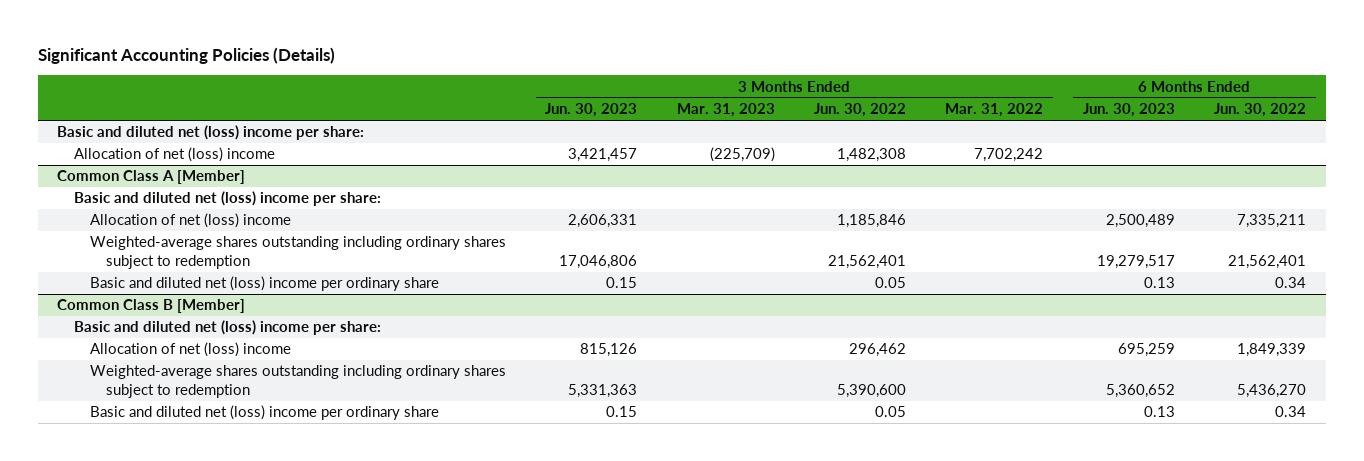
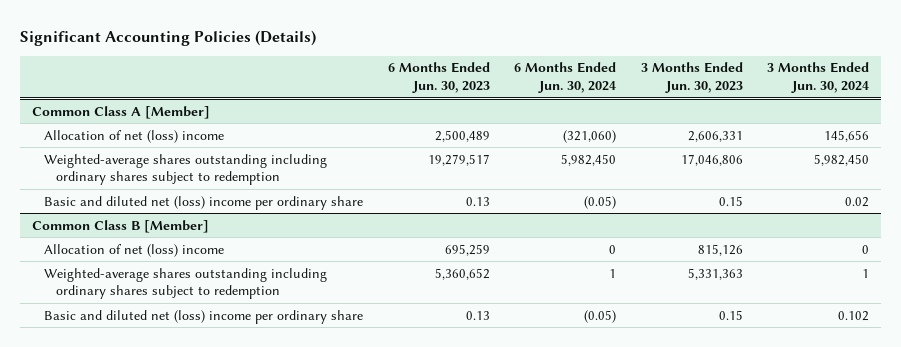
[676,103,775,118] Mar. 31, 2023 -> none
[814,103,907,118] Jun. 30, 2022 -> none
[945,103,1044,118] Mar. 31, 2022 -> none
[1214,103,1307,118] Jun. 30, 2022 -> none
none -> [514,62,617,94] 6 Months Ended Jun. 30, 2024
none -> [767,62,870,94] 3 Months Ended Jun. 30, 2024
[57,125,365,141] Basic and diluted net (loss) income per share: -> none
[73,147,275,163] Allocation of net (loss) income -> none
[73,191,381,207] Basic and diluted net (loss) income per share: -> none
[73,320,381,336] Basic and diluted net (loss) income per share: -> none

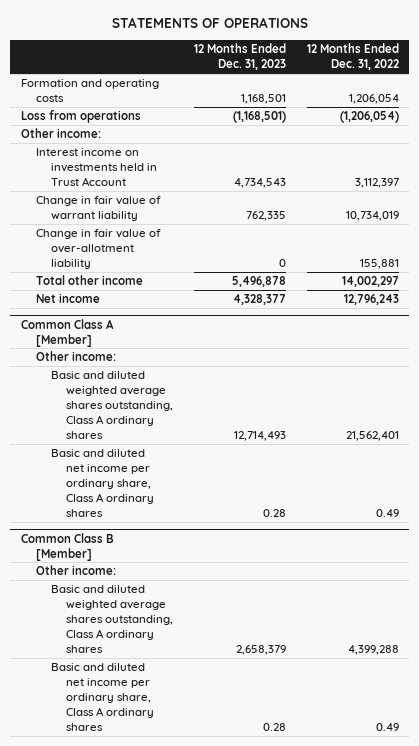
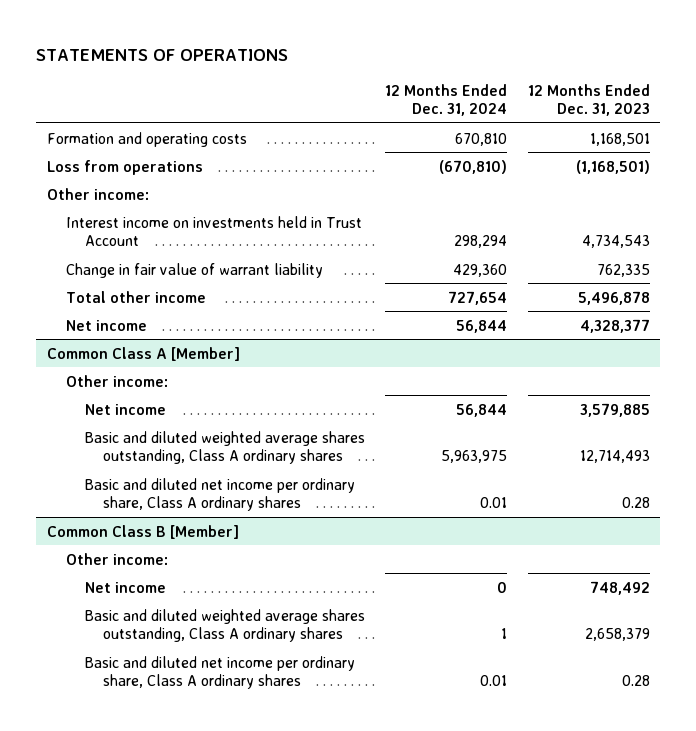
[306,43,399,71] 12 Months Ended Dec. 31, 2022 -> none
none -> [385,83,508,117] 12 Months Ended Dec. 31, 2024
[35,229,161,269] Change in fair value of over-allotment liability -> none
none -> [84,403,166,415] Net income
none -> [84,581,166,593] Net income

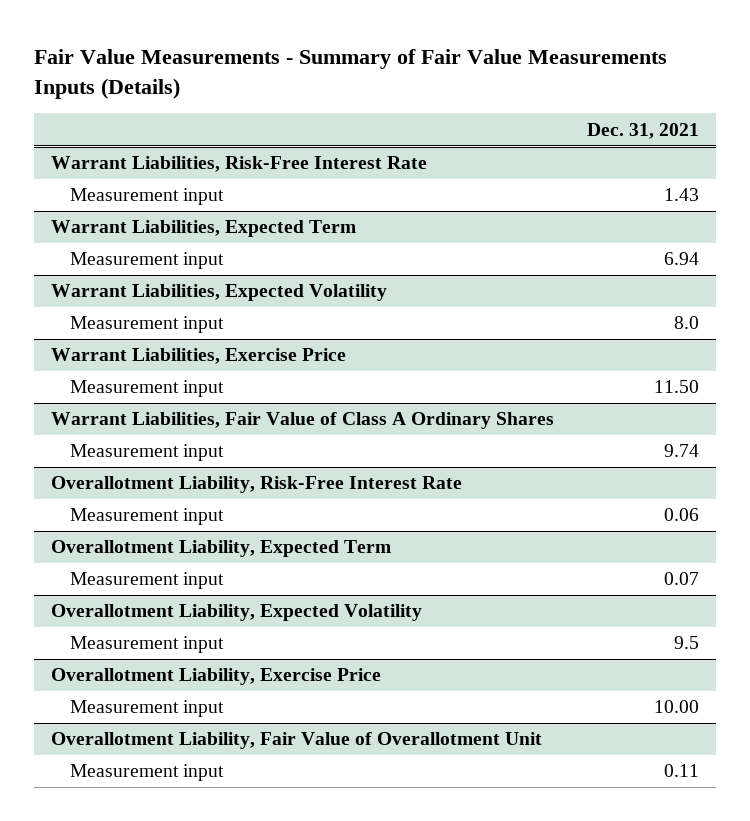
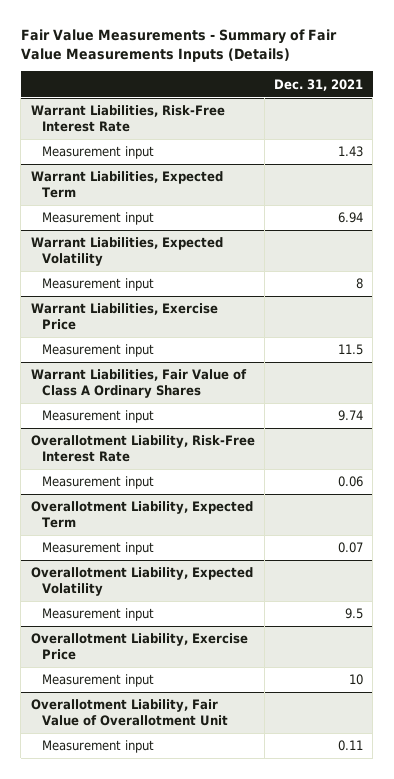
[674,316,700,330] 8.0 -> [355,278,363,290] 8
[654,380,700,394] 11.50 -> [337,344,363,356] 11.5
[654,700,700,714] 10.00 -> [348,674,363,686] 10

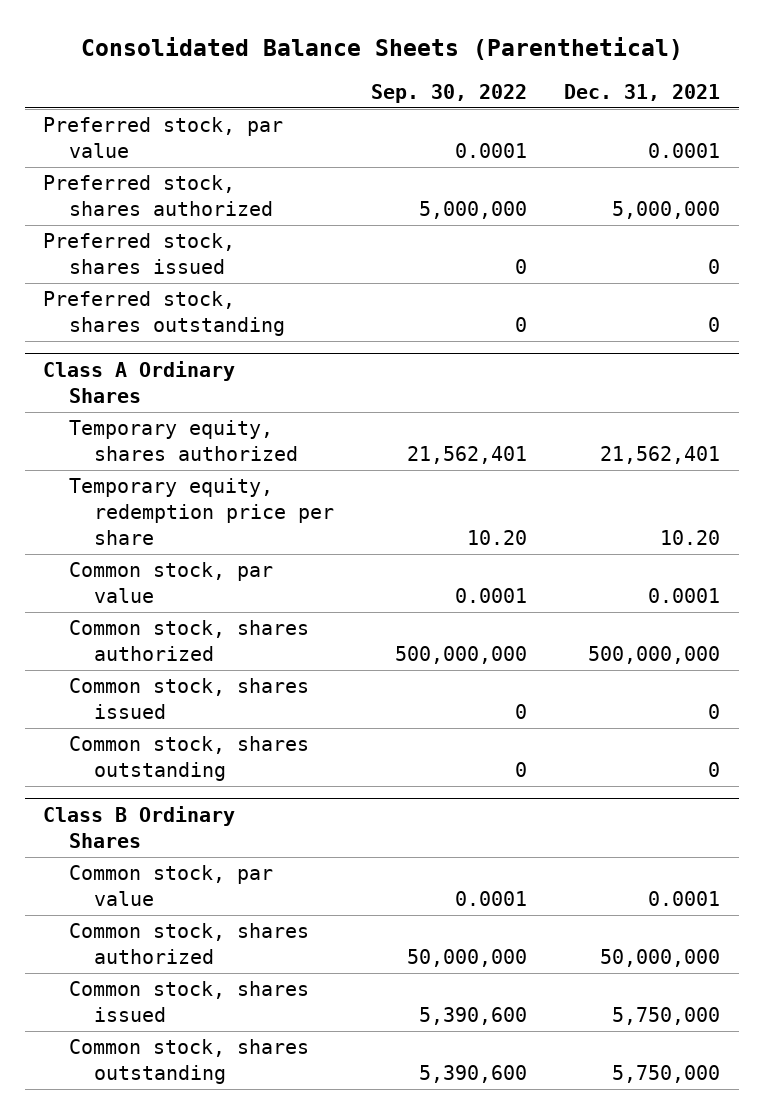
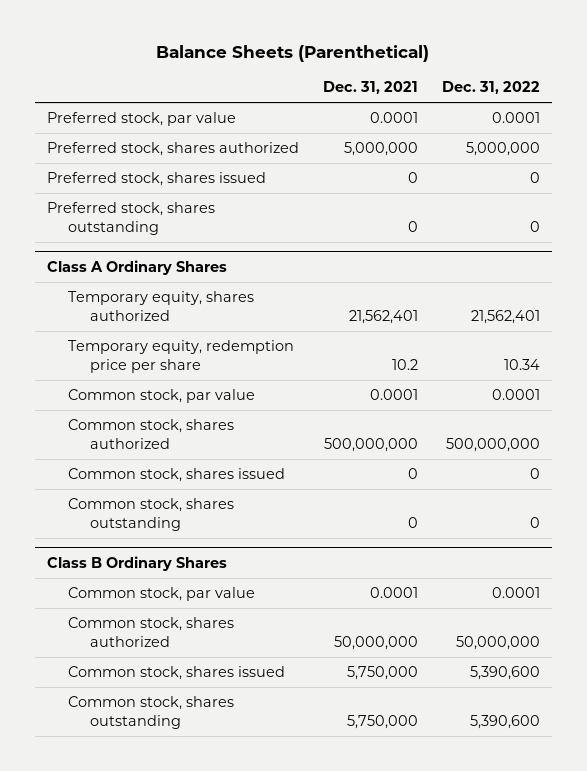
[80,36,683,60] Consolidated Balance Sheets (Parenthetical) -> [156,44,430,62] Balance Sheets (Parenthetical)
[371,84,528,104] Sep. 30, 2022 -> none
none -> [441,81,540,95] Dec. 31, 2022
[660,529,721,545] 10.20 -> [391,359,418,371] 10.2

